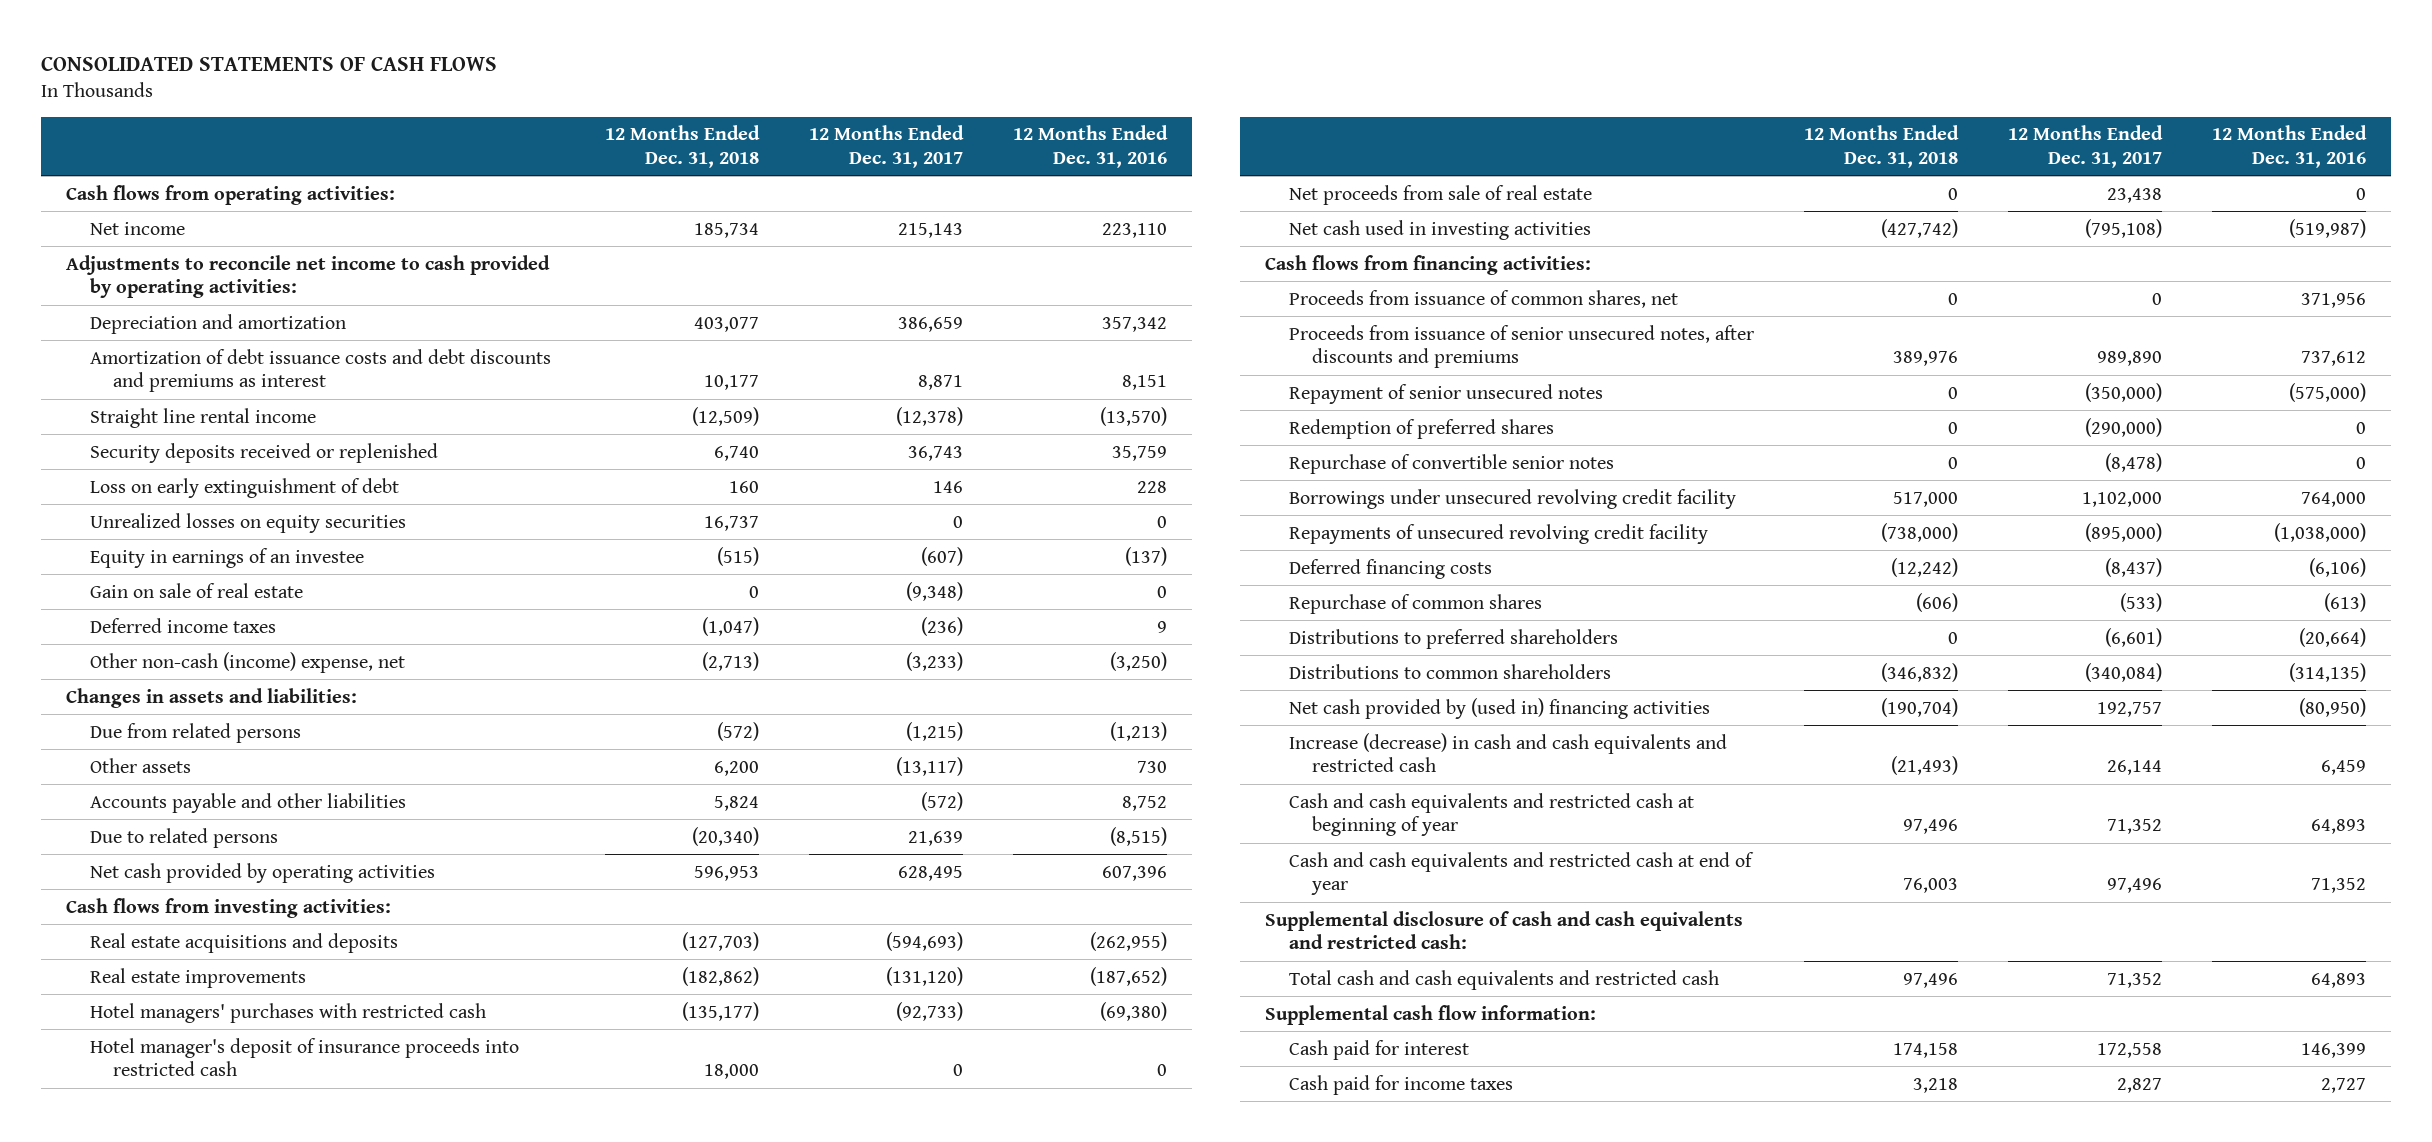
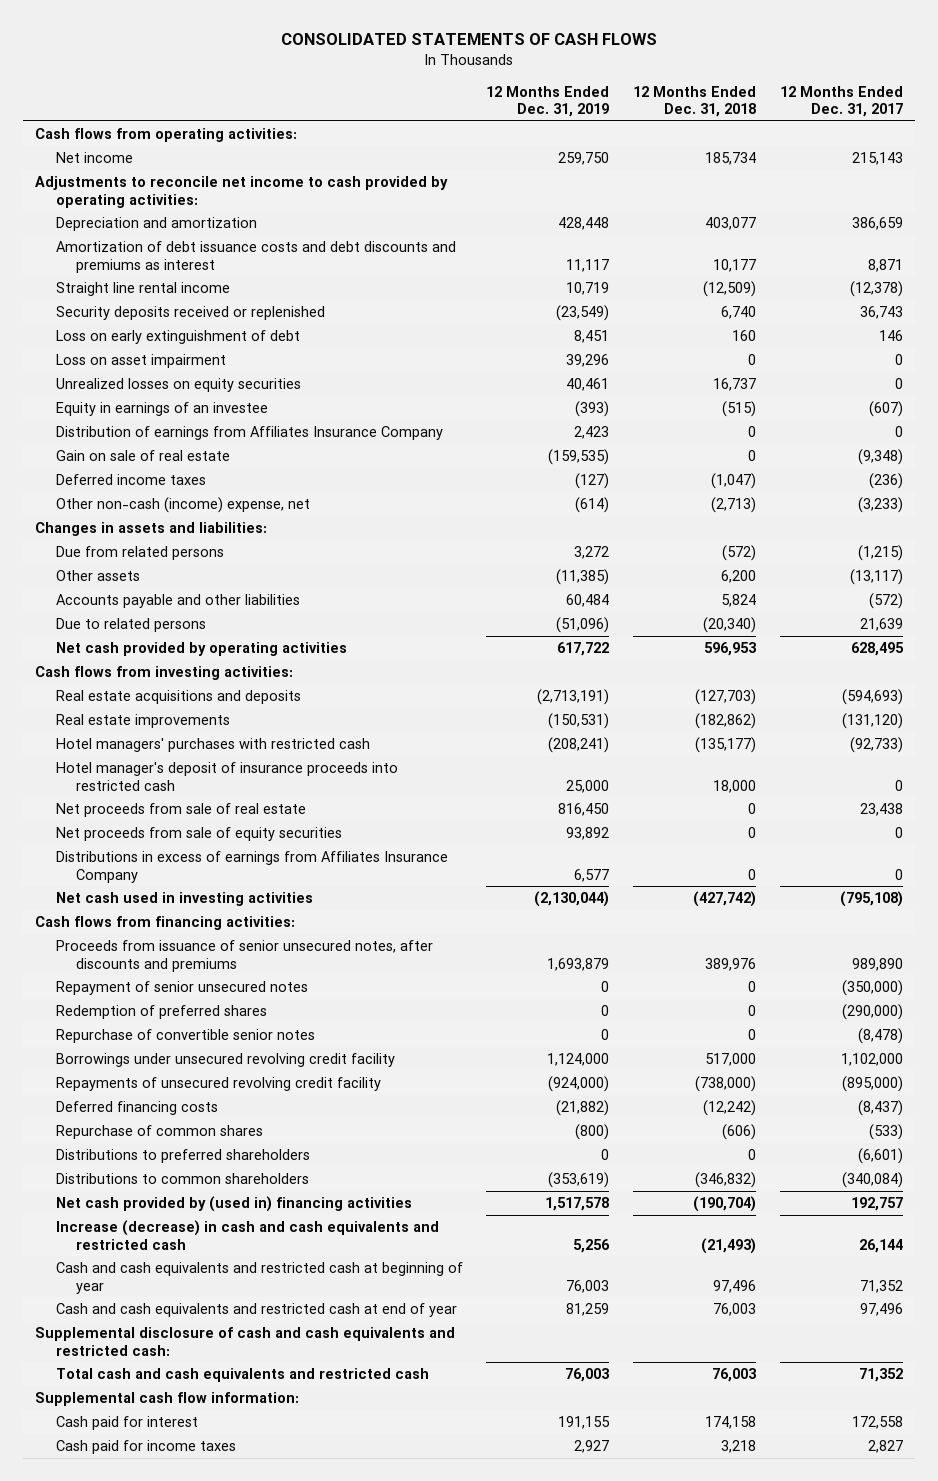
[1012,125,1168,168] 12 Months Ended Dec. 31, 2016 -> none
none -> [486,85,610,118] 12 Months Ended Dec. 31, 2019
none -> [55,354,226,369] Loss on asset impairment
none -> [55,426,443,441] Distribution of earnings from Affiliates Insurance Company
none -> [55,827,342,842] Net proceeds from sale of equity securities
none -> [55,851,448,883] Distributions in excess of earnings from Affiliates Insurance Company
[1288,289,1678,308] Proceeds from issuance of common shares, net -> none
[1902,972,1958,988] 97,496 -> [712,1368,757,1383] 76,003

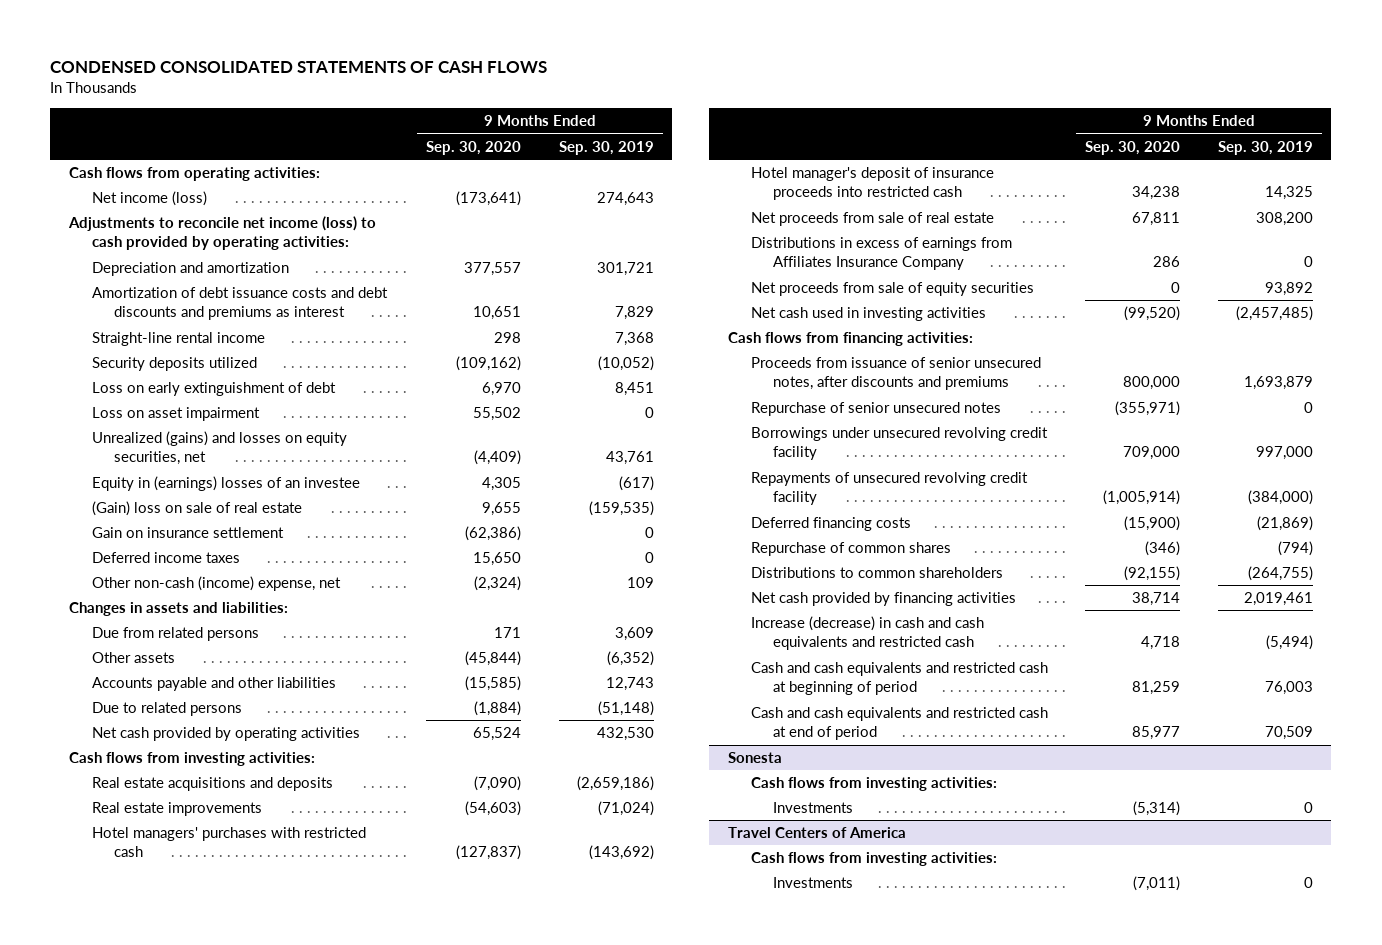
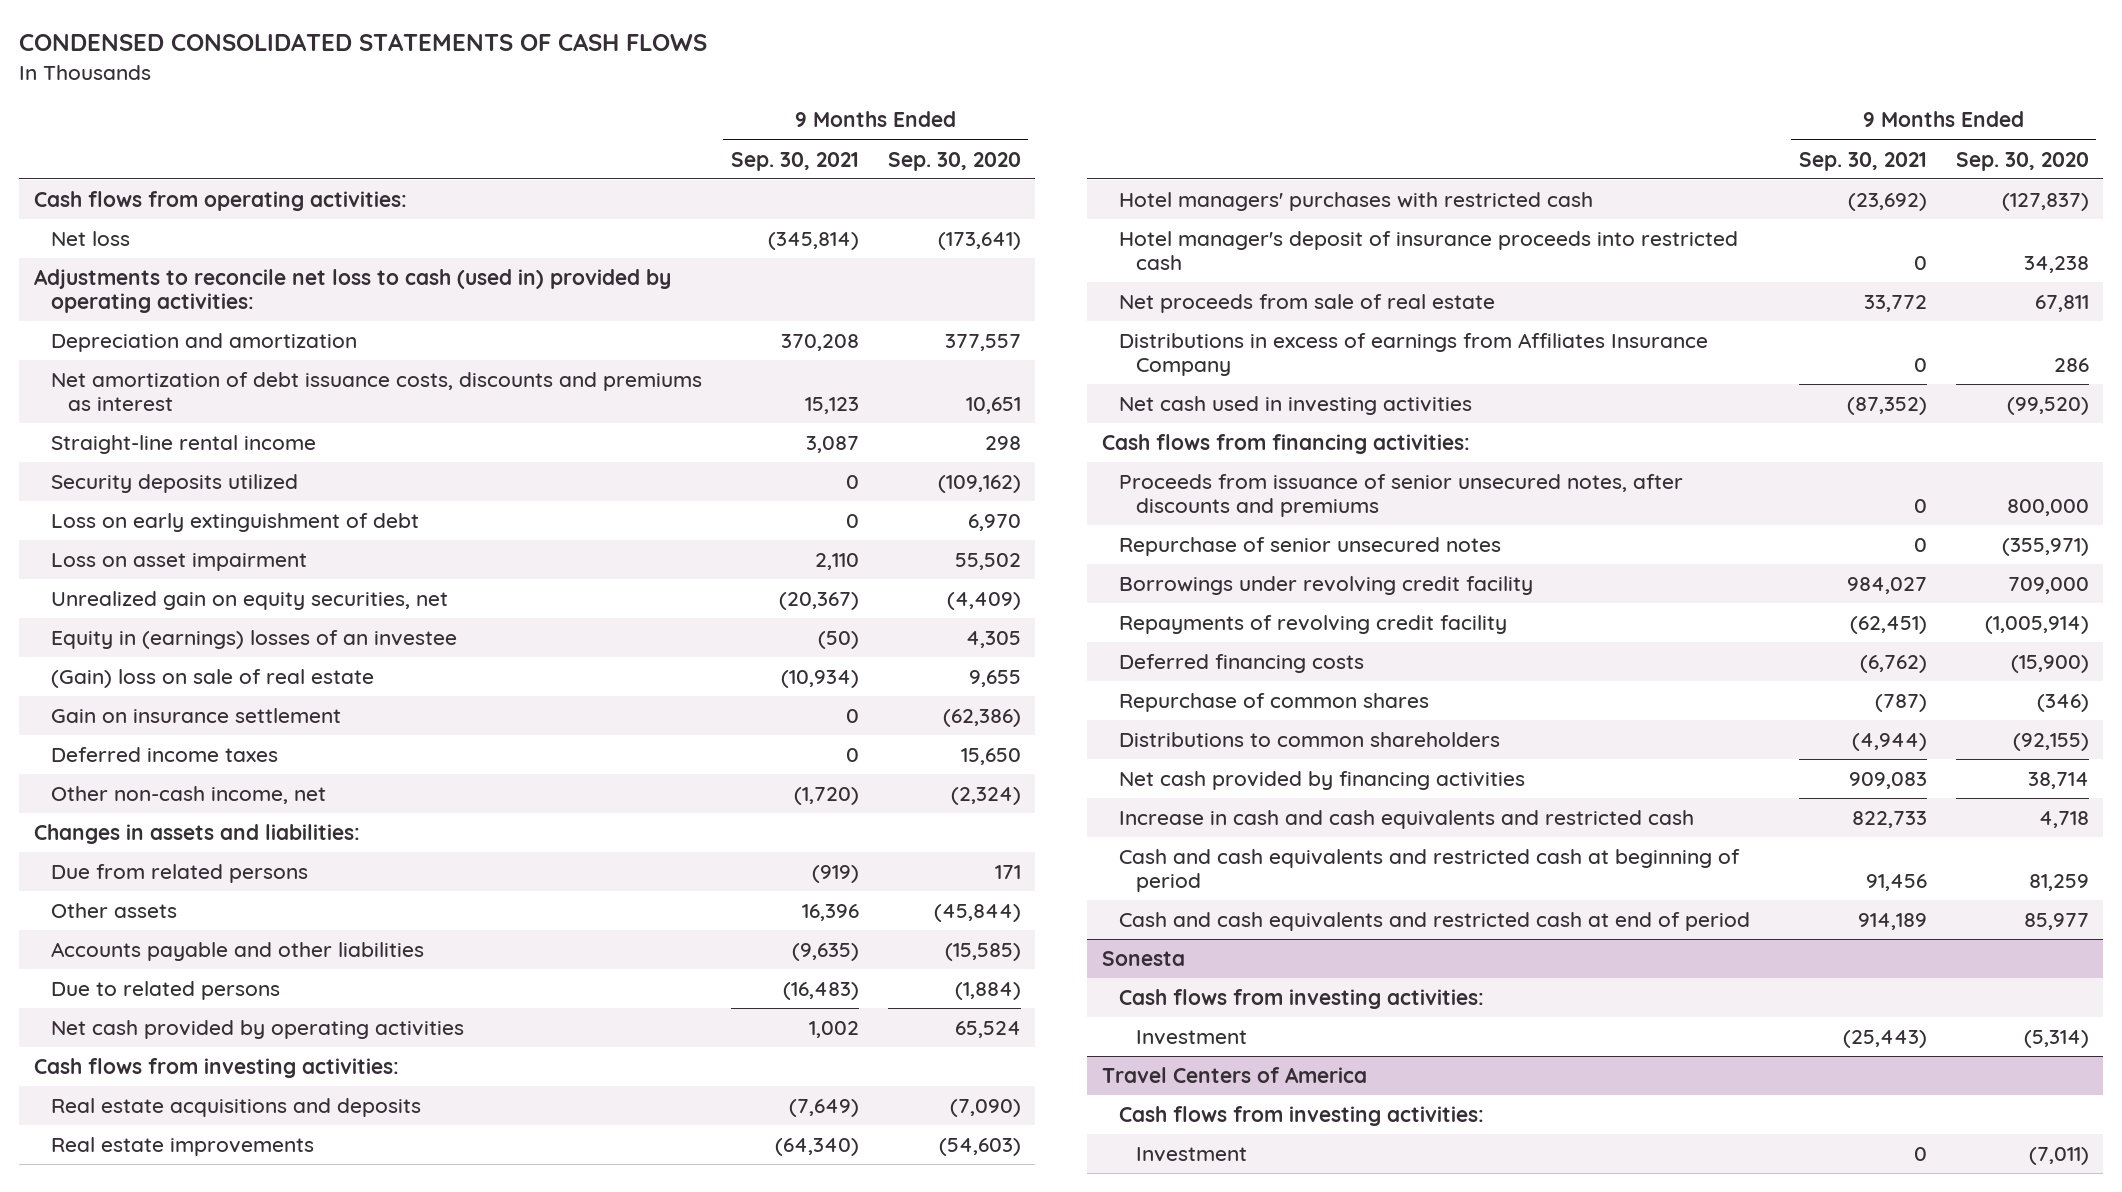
[558,140,654,155] Sep. 30, 2019 -> none
none -> [730,151,859,171] Sep. 30, 2021
[91,191,207,207] Net income (loss) -> [50,231,130,247] Net loss
[67,216,376,251] Adjustments to reconcile net income (loss) to cash provided by operating activities: -> [33,269,671,313] Adjustments to reconcile net loss to cash (used in) provided by operating activities:
[91,287,388,321] Amortization of debt issuance costs and debt discounts and premiums as interest -> [50,372,702,411] Net amortization of debt issuance costs, discounts and premiums as interest
[91,431,347,466] Unrealized (gains) and losses on equity securities, net -> [50,591,448,611] Unrealized gain on equity securities, net
[91,576,341,592] Other non-cash (income) expense, net -> [50,786,326,805] Other non-cash income, net
[750,282,1034,297] Net proceeds from sale of equity securities -> none
[750,427,1048,461] Borrowings under unsecured revolving credit facility -> [1118,576,1533,596] Borrowings under revolving credit facility
[750,472,1028,506] Repayments of unsecured revolving credit facility -> [1118,615,1507,635] Repayments of revolving credit facility
[750,616,984,651] Increase (decrease) in cash and cash equivalents and restricted cash -> [1118,810,1694,830] Increase in cash and cash equivalents and restricted cash
[773,802,854,814] Investments -> [1135,1030,1247,1046] Investment
[773,877,854,889] Investments -> [1135,1147,1247,1163] Investment

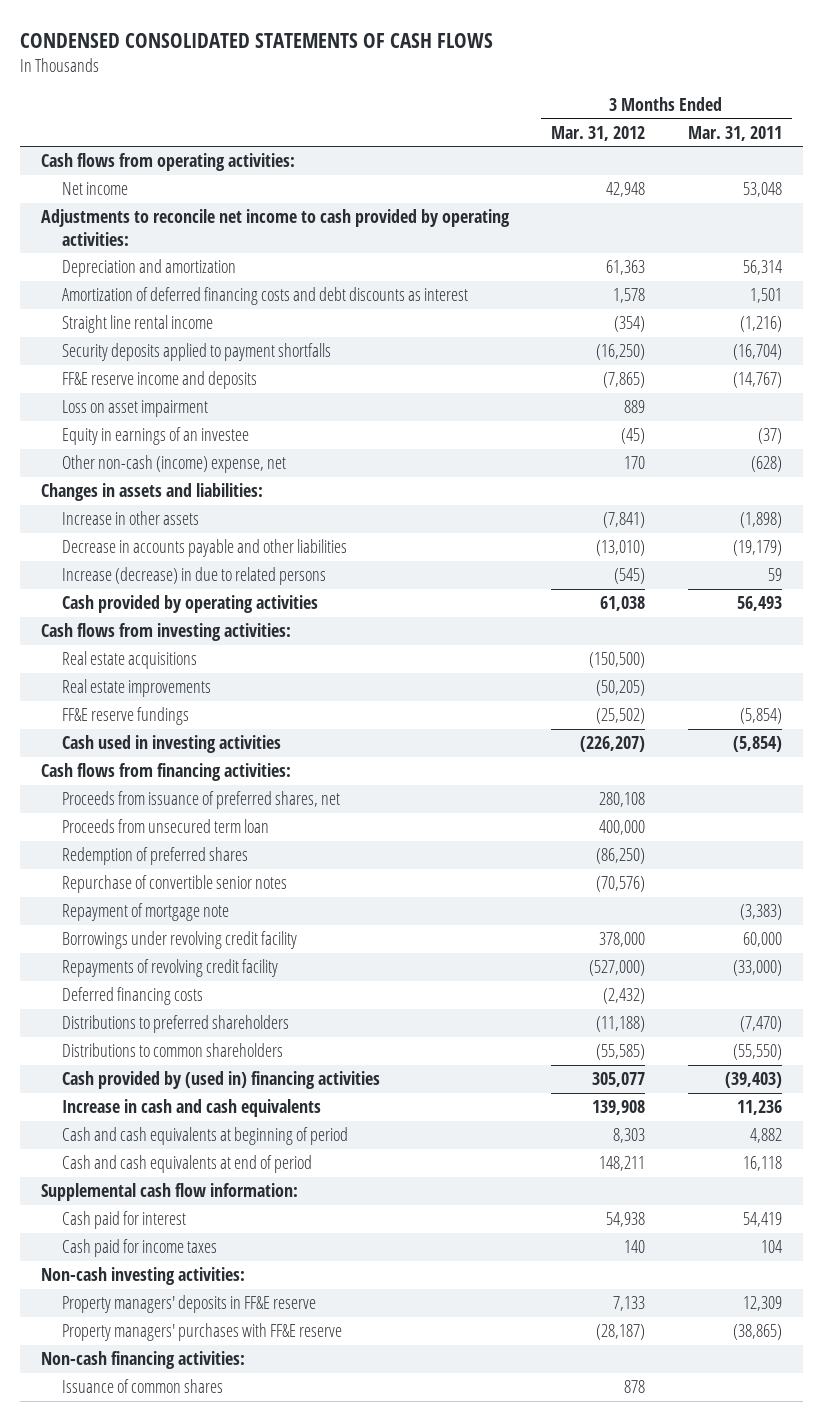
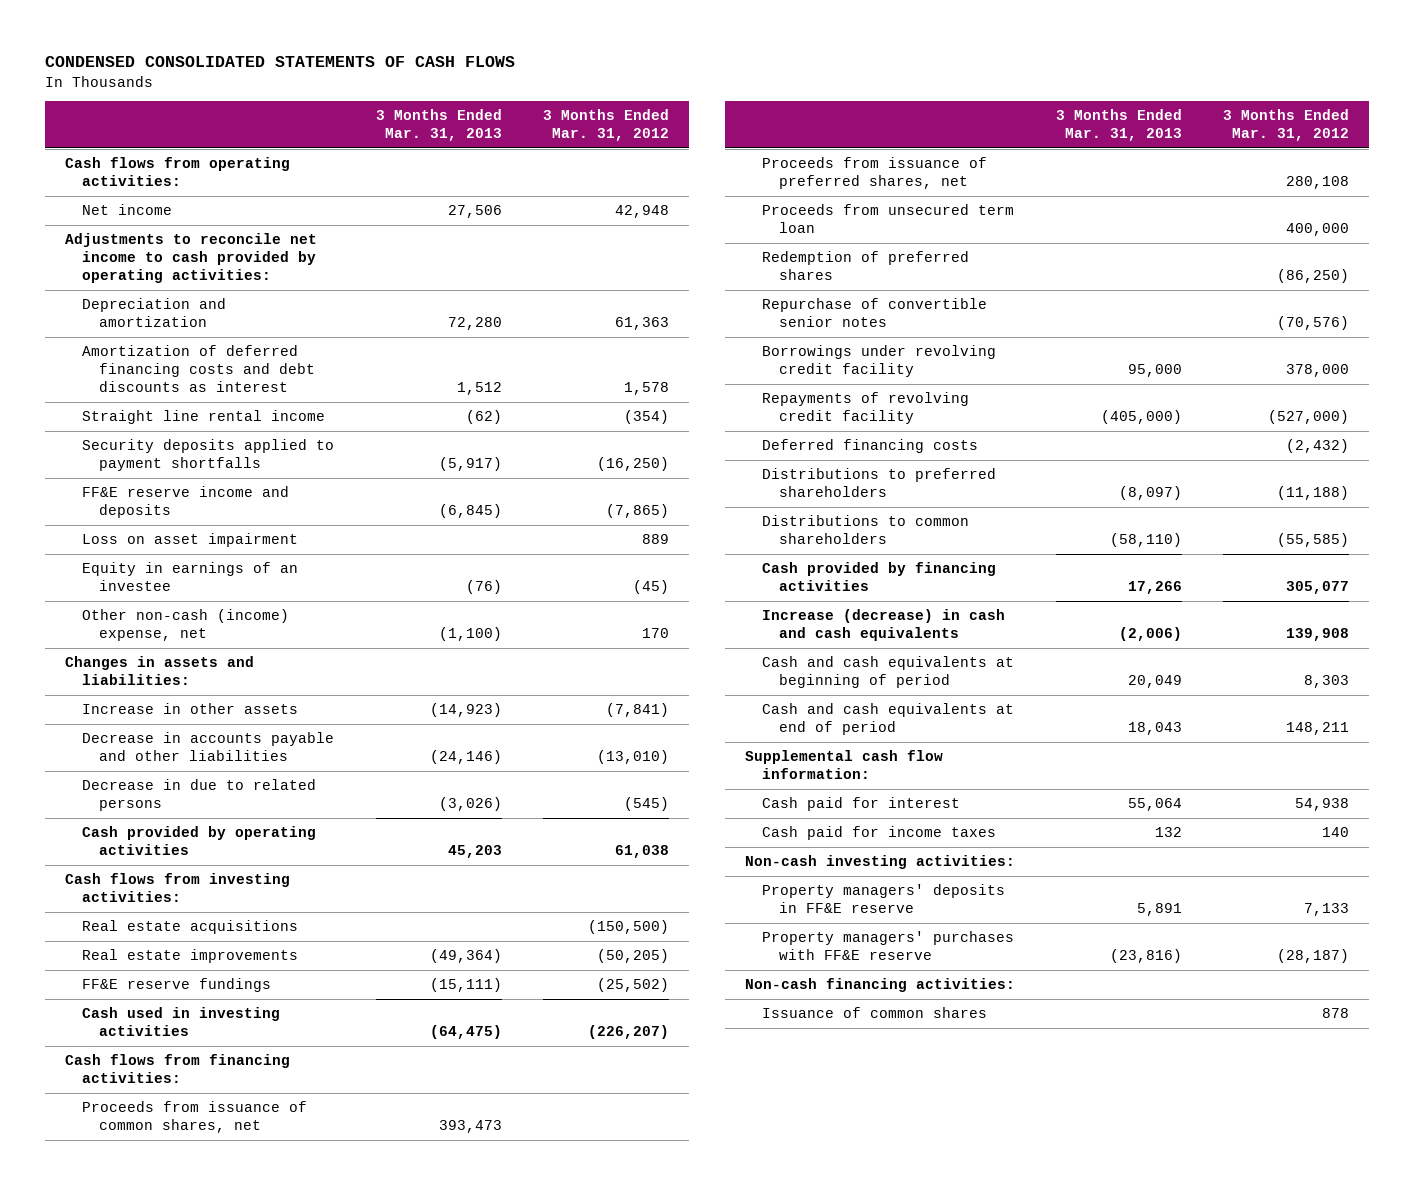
[687,125,782,141] Mar. 31, 2011 -> none
none -> [375,109,502,142] 3 Months Ended Mar. 31, 2013
[62,567,327,586] Increase (decrease) in due to related persons -> [81,779,316,812] Decrease in due to related persons
none -> [81,1101,307,1134] Proceeds from issuance of common shares, net
[62,903,230,922] Repayment of mortgage note -> none
[62,1071,381,1090] Cash provided by (used in) financing activities -> [761,562,996,592] Cash provided by financing activities
[62,1099,322,1118] Increase in cash and cash equivalents -> [761,609,1005,642] Increase (decrease) in cash and cash equivalents

